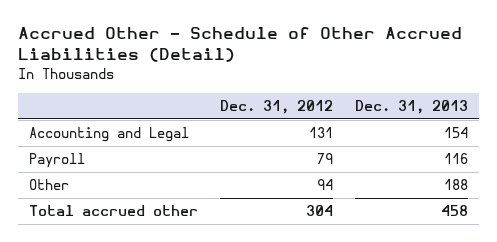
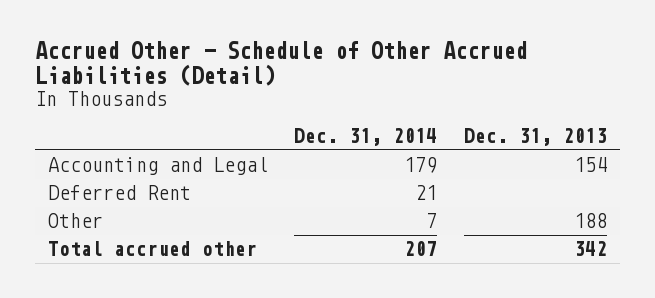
[220,99,334,114] Dec. 31, 2012 -> none
none -> [294,128,438,147] Dec. 31, 2014
[28,153,85,169] Payroll -> none
none -> [47,185,191,201] Deferred Rent
[441,205,469,217] 458 -> [573,241,607,257] 342

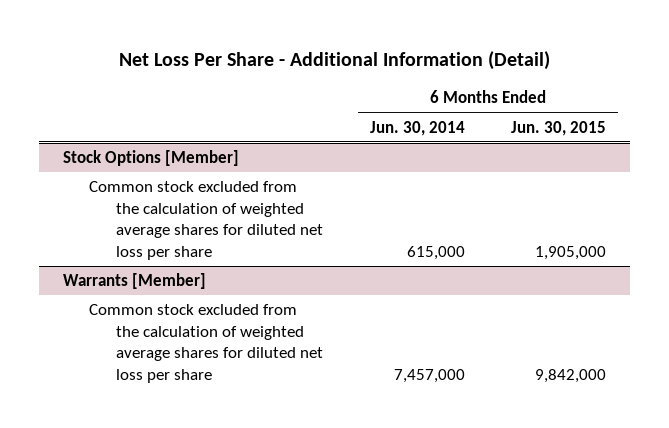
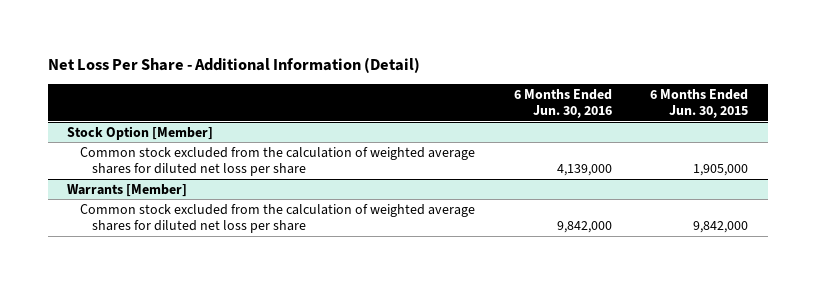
[369,120,465,136] Jun. 30, 2014 -> none
none -> [513,88,612,119] 6 Months Ended Jun. 30, 2016
[62,150,239,167] Stock Options [Member] -> [67,125,214,140] Stock Option [Member]

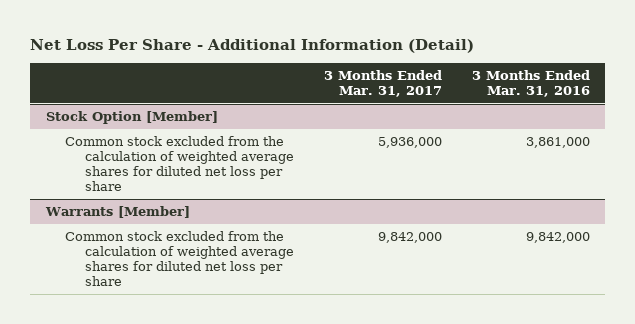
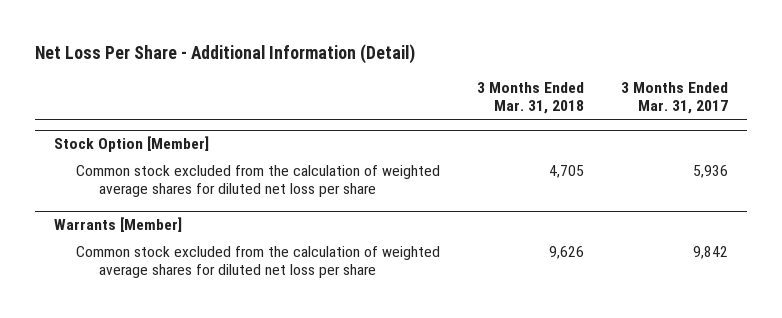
[471,69,590,97] 3 Months Ended Mar. 31, 2016 -> none
none -> [477,82,585,115] 3 Months Ended Mar. 31, 2018
[377,137,442,149] 5,936,000 -> [693,165,729,179] 5,936
[377,232,442,244] 9,842,000 -> [693,246,729,260] 9,842

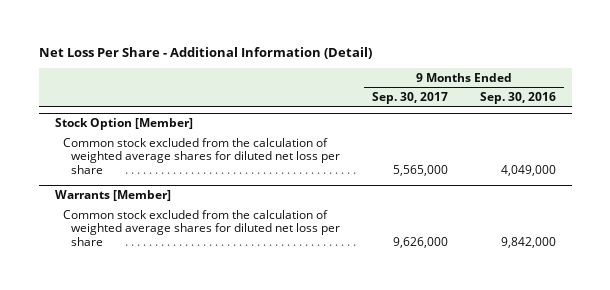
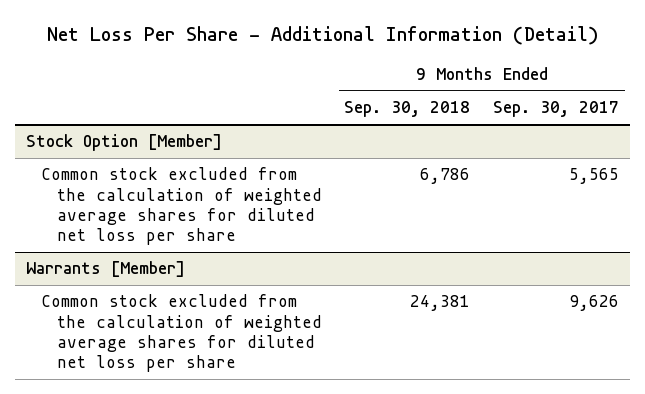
[479,91,556,104] Sep. 30, 2016 -> none
none -> [344,101,471,118] Sep. 30, 2018
[392,164,448,176] 5,565,000 -> [569,168,620,185] 5,565
[392,236,448,248] 9,626,000 -> [569,295,620,312] 9,626

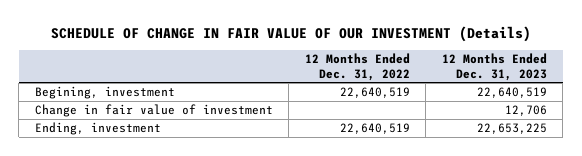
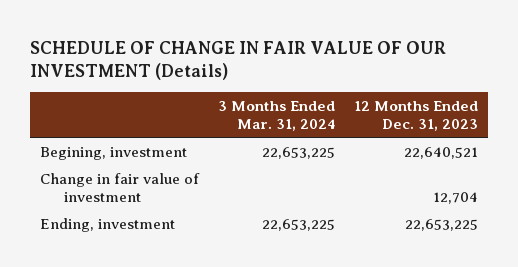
[304,52,410,81] 12 Months Ended Dec. 31, 2022 -> none
none -> [218,101,336,132] 3 Months Ended Mar. 31, 2024
[476,87,547,99] 22,640,519 -> [404,146,479,159] 22,640,521
[504,105,547,117] 12,706 -> [433,191,479,204] 12,704

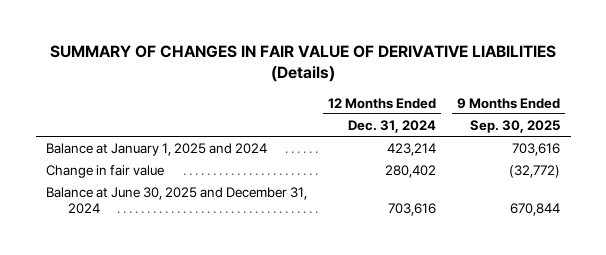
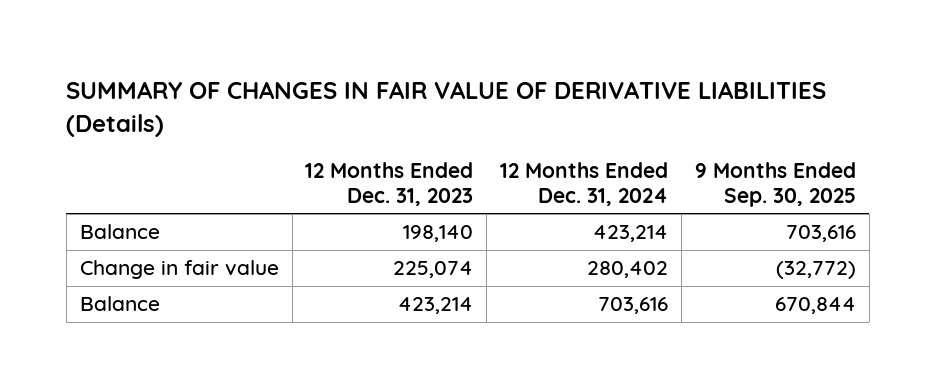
none -> [305,161,474,206] 12 Months Ended Dec. 31, 2023
[46,142,268,156] Balance at January 1, 2025 and 2024 -> [79,224,160,240] Balance
[46,186,308,215] Balance at June 30, 2025 and December 31, 2024 -> [79,296,160,312] Balance

